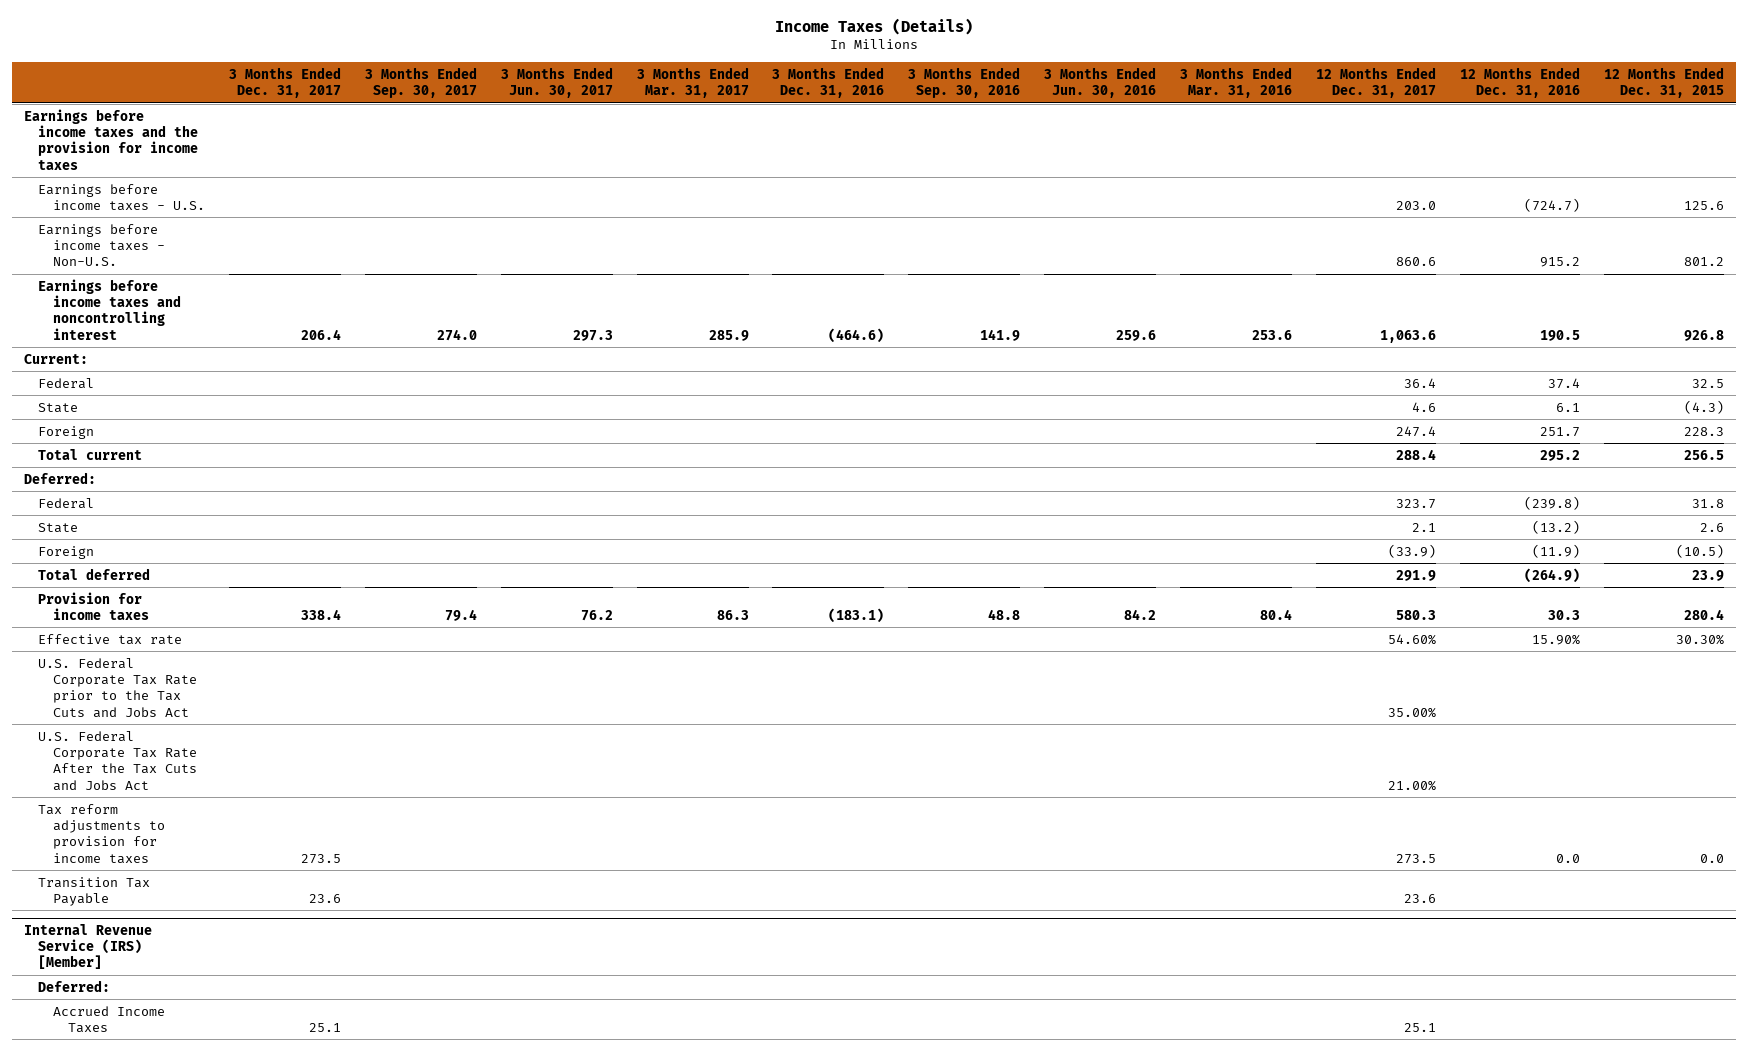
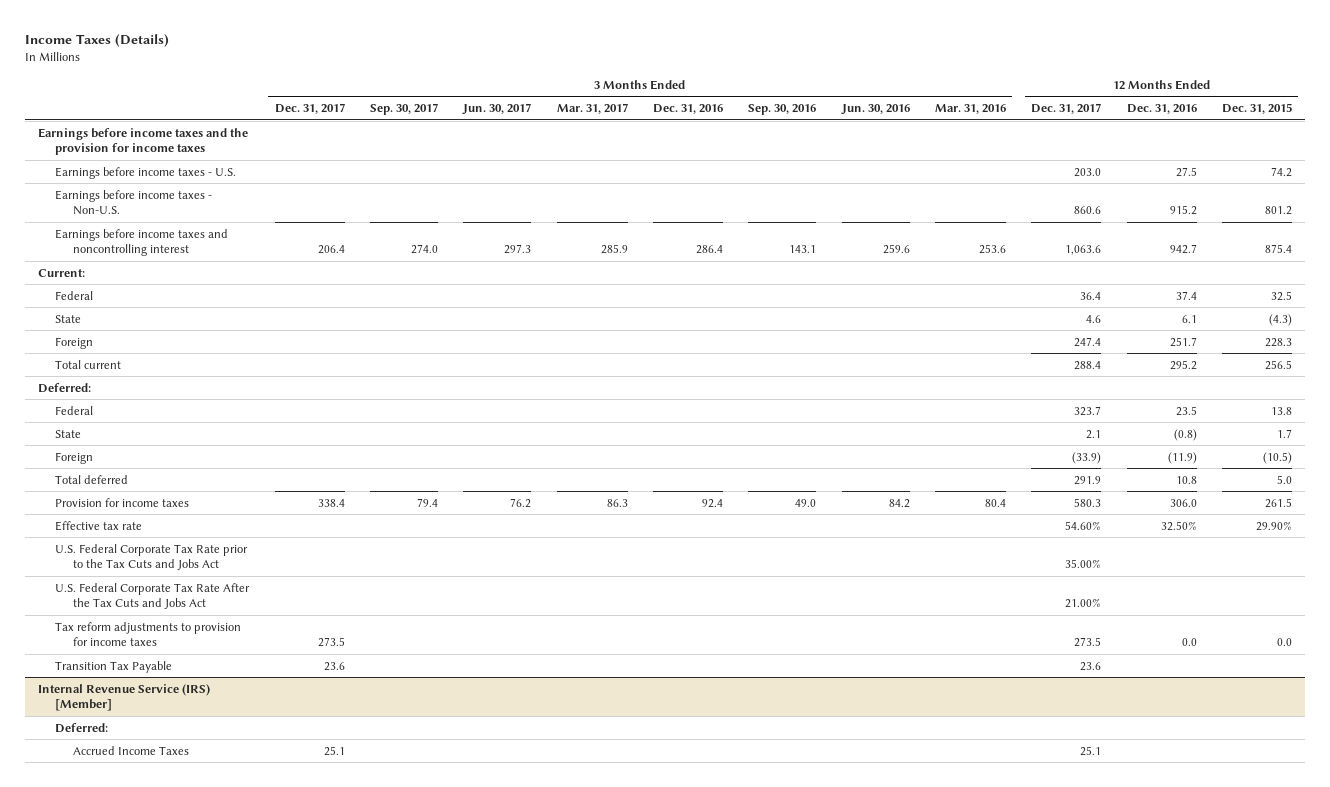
[1523,197,1580,212] (724.7) -> [1175,166,1197,177] 27.5
[1683,200,1724,210] 125.6 -> [1271,166,1293,177] 74.2
[828,327,885,343] (464.6) -> [696,245,724,255] 286.4
[980,328,1021,341] 141.9 -> [789,245,817,254] 143.1
[1539,329,1580,341] 190.5 -> [1169,244,1197,255] 942.7
[1683,329,1724,341] 926.8 -> [1265,244,1293,254] 875.4
[1523,495,1580,510] (239.8) -> [1175,405,1197,416] 23.5
[1691,498,1724,508] 31.8 -> [1271,406,1293,415] 13.8
[1531,519,1580,534] (13.2) -> [1173,428,1197,441] (0.8)
[1699,522,1724,532] 2.6 -> [1277,428,1293,438] 1.7
[1523,567,1580,583] (264.9) -> [1175,475,1197,484] 10.8
[1691,569,1724,581] 23.9 -> [1277,474,1293,484] 5.0
[828,607,885,623] (183.1) -> [702,498,724,508] 92.4
[988,608,1021,620] 48.8 -> [795,498,817,507] 49.0
[1547,609,1580,620] 30.3 -> [1169,498,1197,507] 306.0
[1683,608,1724,620] 280.4 -> [1265,497,1293,508] 261.5
[1531,633,1580,645] 15.90% -> [1160,520,1197,531] 32.50%
[1675,633,1724,645] 30.30% -> [1256,520,1293,531] 29.90%

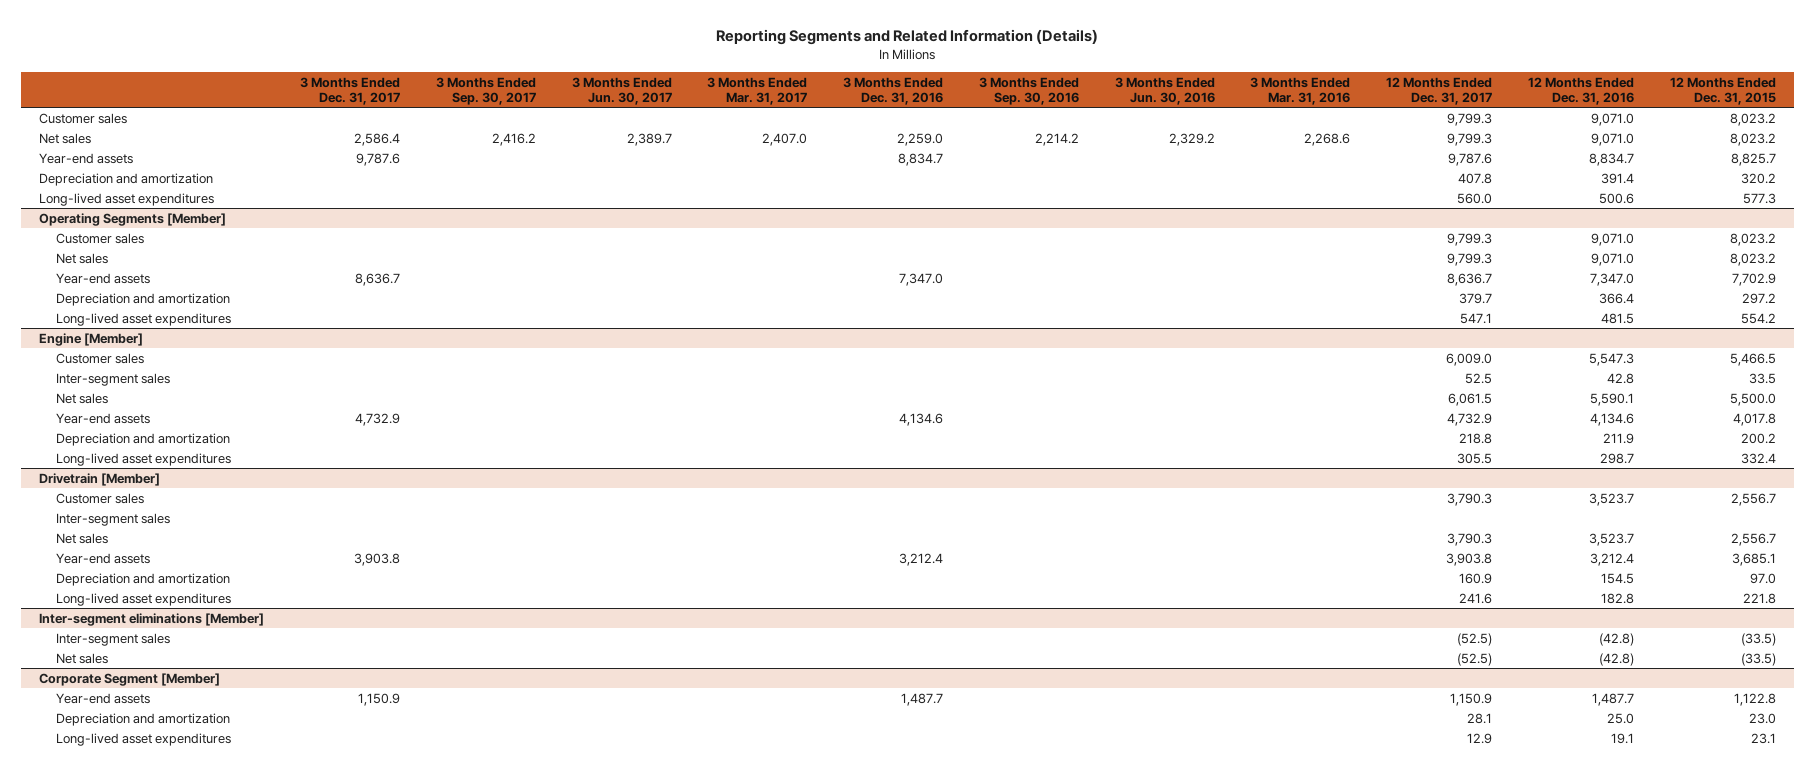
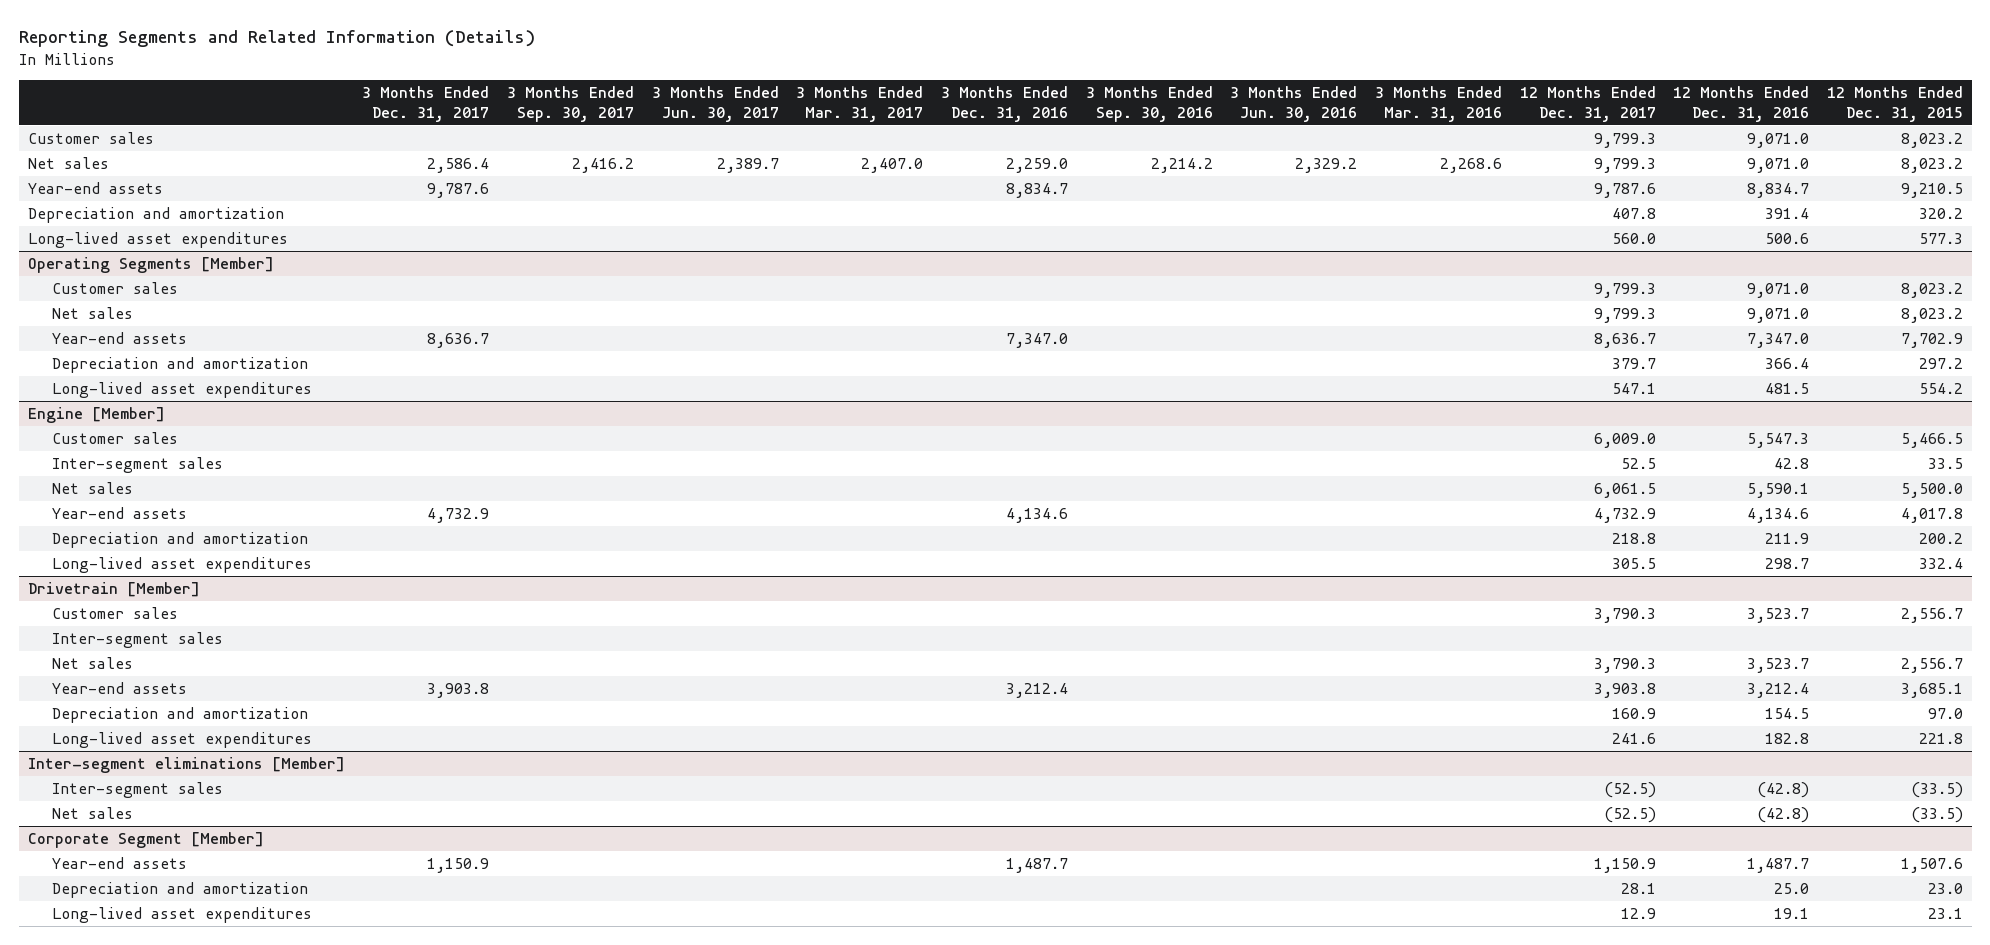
[1730,152,1776,166] 8,825.7 -> [1900,182,1963,198] 9,210.5
[1733,692,1776,706] 1,122.8 -> [1900,857,1963,873] 1,507.6

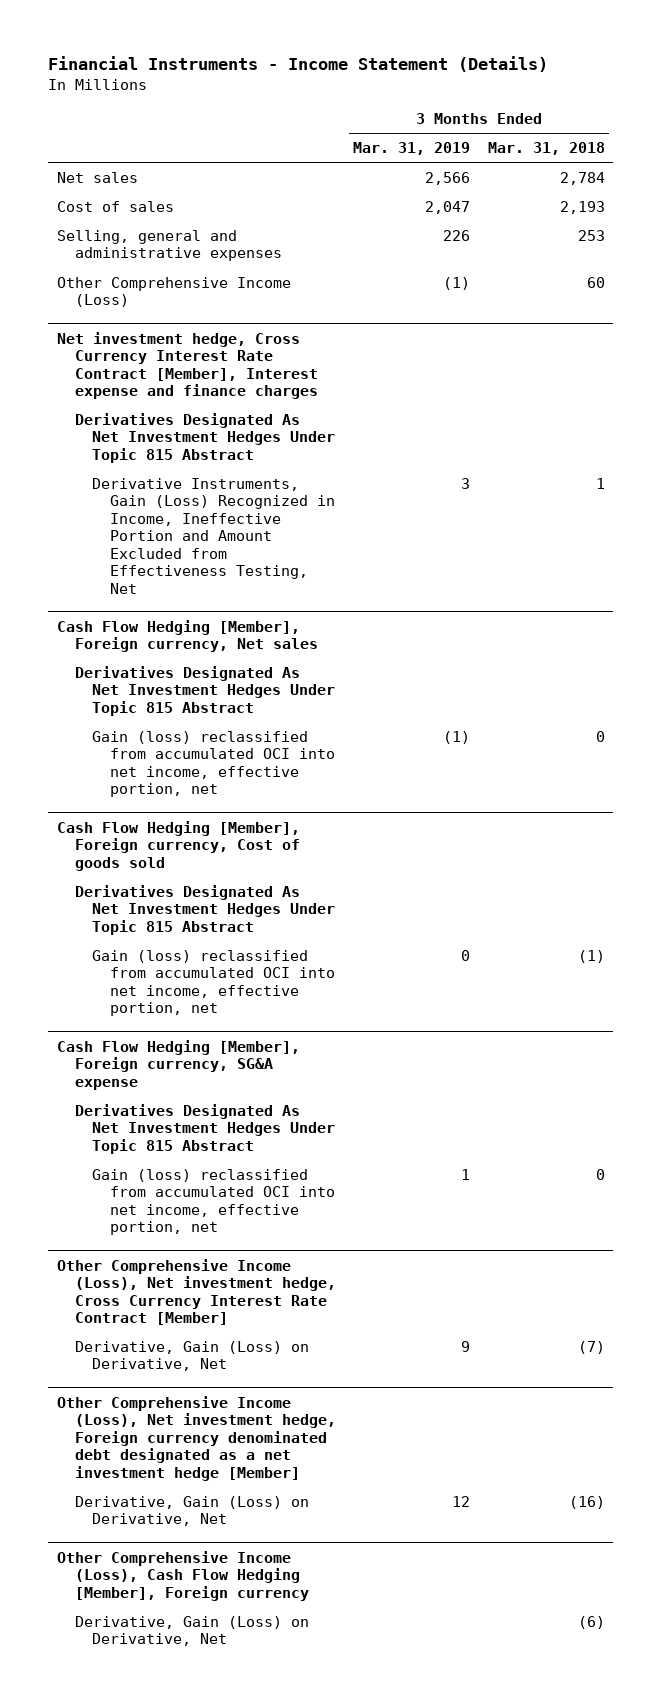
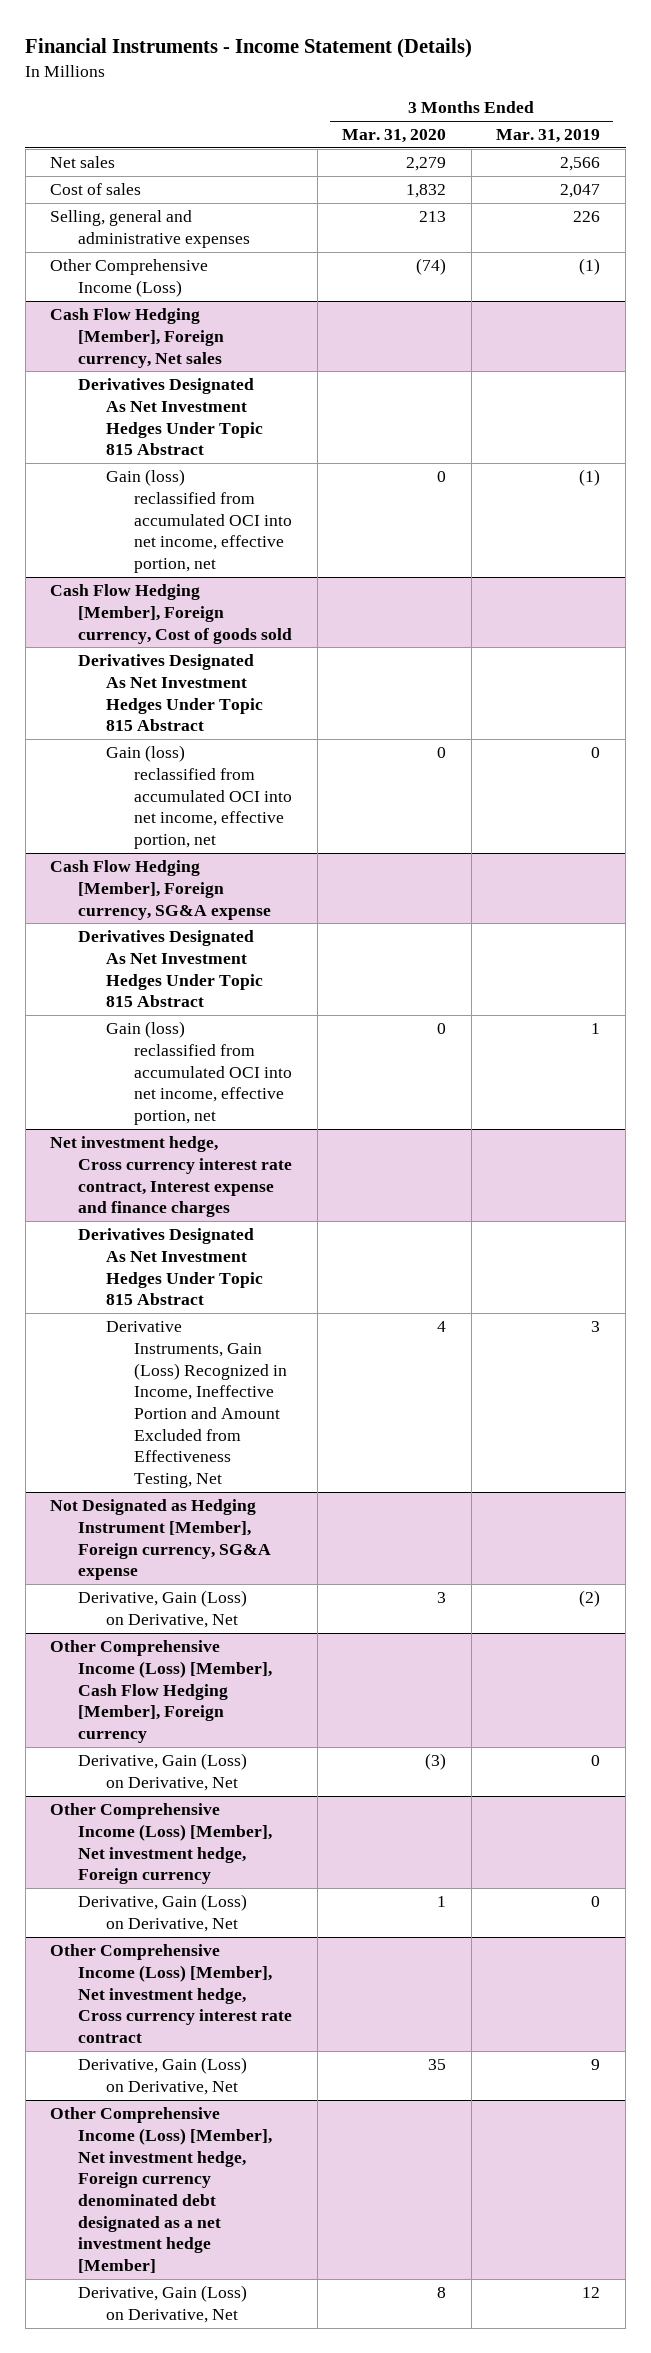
[487,142,605,156] Mar. 31, 2018 -> none
none -> [342,129,447,144] Mar. 31, 2020
[56,331,318,400] Net investment hedge, Cross Currency Interest Rate Contract [Member], Interest expense and finance charges -> none
[74,412,336,463] Derivatives Designated As Net Investment Hedges Under Topic 815 Abstract -> none
[92,477,335,594] Derivative Instruments, Gain (Loss) Recognized in Income, Ineffective Portion and Amount Excluded from Effectiveness Testing, Net -> none
none -> [50,1136,293,1218] Net investment hedge, Cross currency interest rate contract, Interest expense and finance charges
none -> [78,1228,264,1306] Derivatives Designated As Net Investment Hedges Under Topic 815 Abstract
none -> [106,1321,288,1489] Derivative Instruments, Gain (Loss) Recognized in Income, Ineffective Portion and Amount Excluded from Effectiveness Testing, Net
none -> [50,1499,272,1581] Not Designated as Hedging Instrument [Member], Foreign currency, SG&A expense
none -> [78,1590,248,1628] Derivative, Gain (Loss) on Derivative, Net
none -> [50,1640,273,1744] Other Comprehensive Income (Loss) [Member], Cash Flow Hedging [Member], Foreign currency
none -> [78,1753,248,1791] Derivative, Gain (Loss) on Derivative, Net
none -> [50,1803,273,1885] Other Comprehensive Income (Loss) [Member], Net investment hedge, Foreign currency
none -> [78,1894,248,1932] Derivative, Gain (Loss) on Derivative, Net
[56,1258,336,1326] Other Comprehensive Income (Loss), Net investment hedge, Cross Currency Interest Rate Contract [Member] -> [50,1944,293,2044] Other Comprehensive Income (Loss) [Member], Net investment hedge, Cross currency interest rate contract
[56,1395,336,1481] Other Comprehensive Income (Loss), Net investment hedge, Foreign currency denominated debt designated as a net investment hedge [Member] -> [50,2107,273,2274] Other Comprehensive Income (Loss) [Member], Net investment hedge, Foreign currency denominated debt designated as a net investment hedge [Member]
[56,1550,309,1601] Other Comprehensive Income (Loss), Cash Flow Hedging [Member], Foreign currency -> none
[74,1615,309,1647] Derivative, Gain (Loss) on Derivative, Net -> none

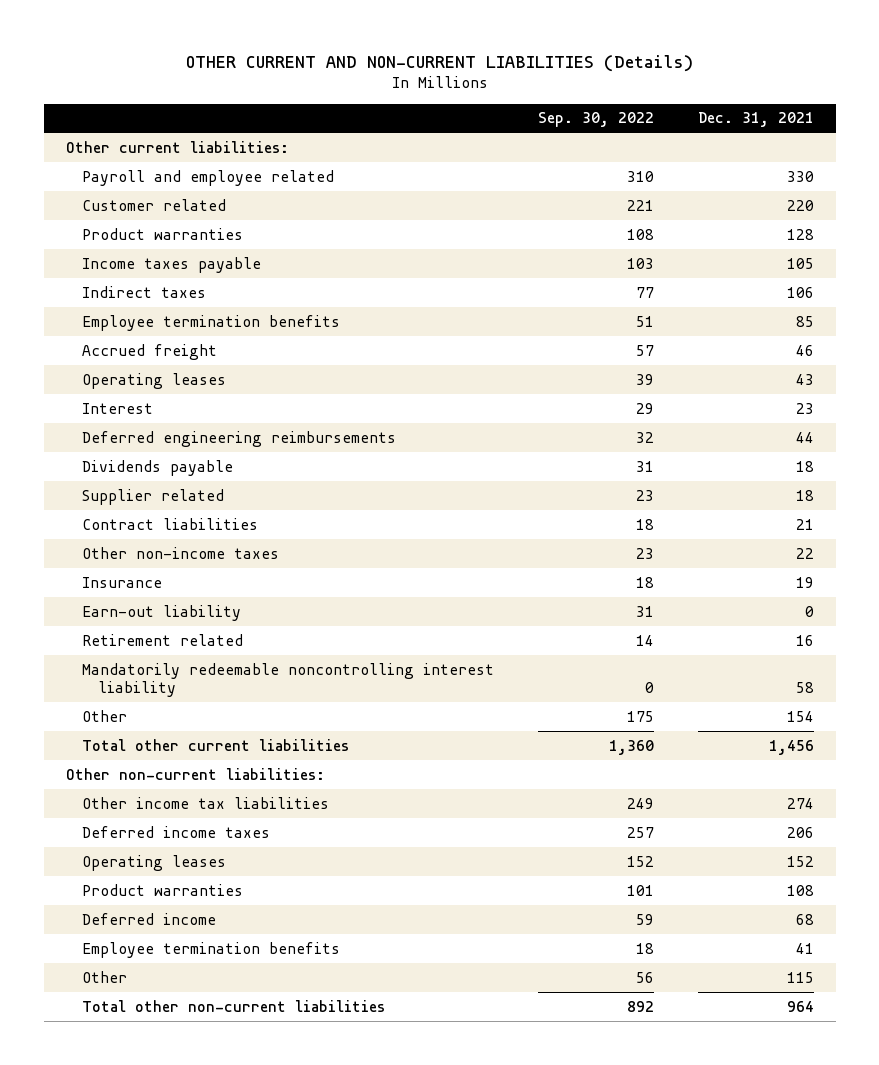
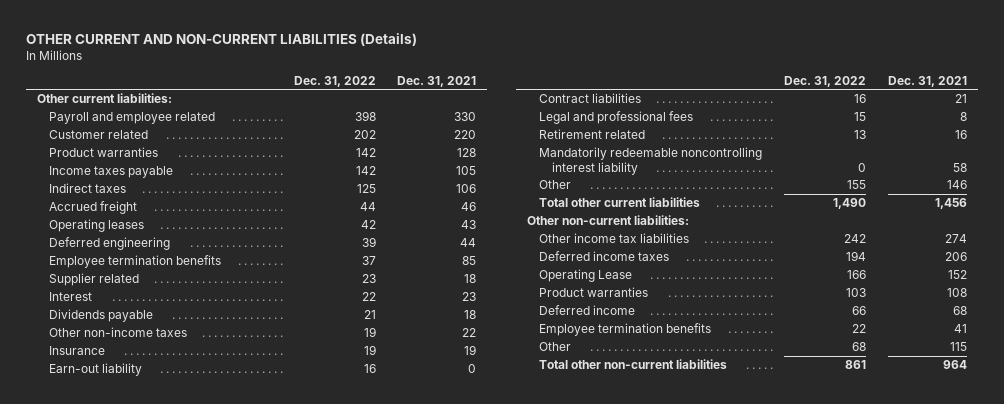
[537,112,654,128] Sep. 30, 2022 -> none
none -> [293,75,376,87] Dec. 31, 2022
none -> [48,237,170,251] Deferred engineering
[81,314,340,331] Employee termination benefits -> [48,255,221,269] Employee termination benefits
[81,488,224,505] Supplier related -> [48,273,139,287] Supplier related
[81,430,396,447] Deferred engineering reimbursements -> none
[81,517,258,530] Contract liabilities -> [539,93,642,104] Contract liabilities
none -> [539,111,694,125] Legal and professional fees
[786,710,814,722] 154 -> [946,180,967,190] 146
[81,854,226,871] Operating leases -> [539,269,633,283] Operating Lease

